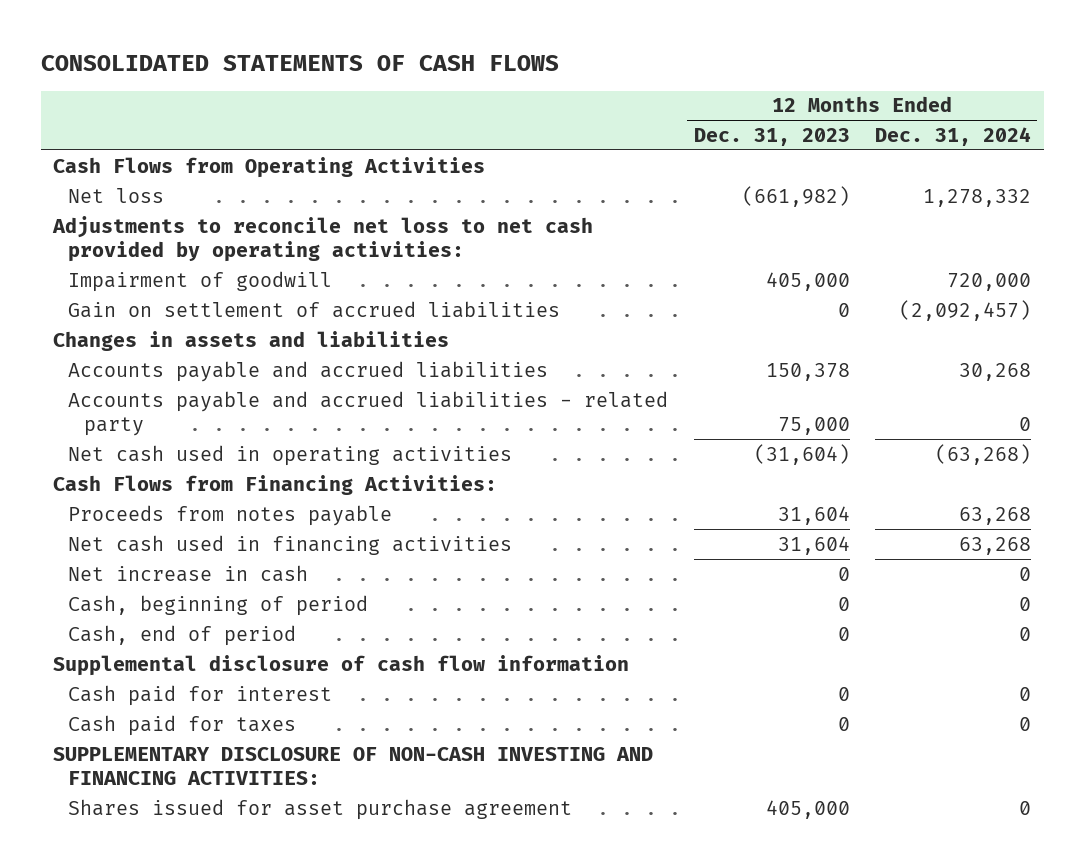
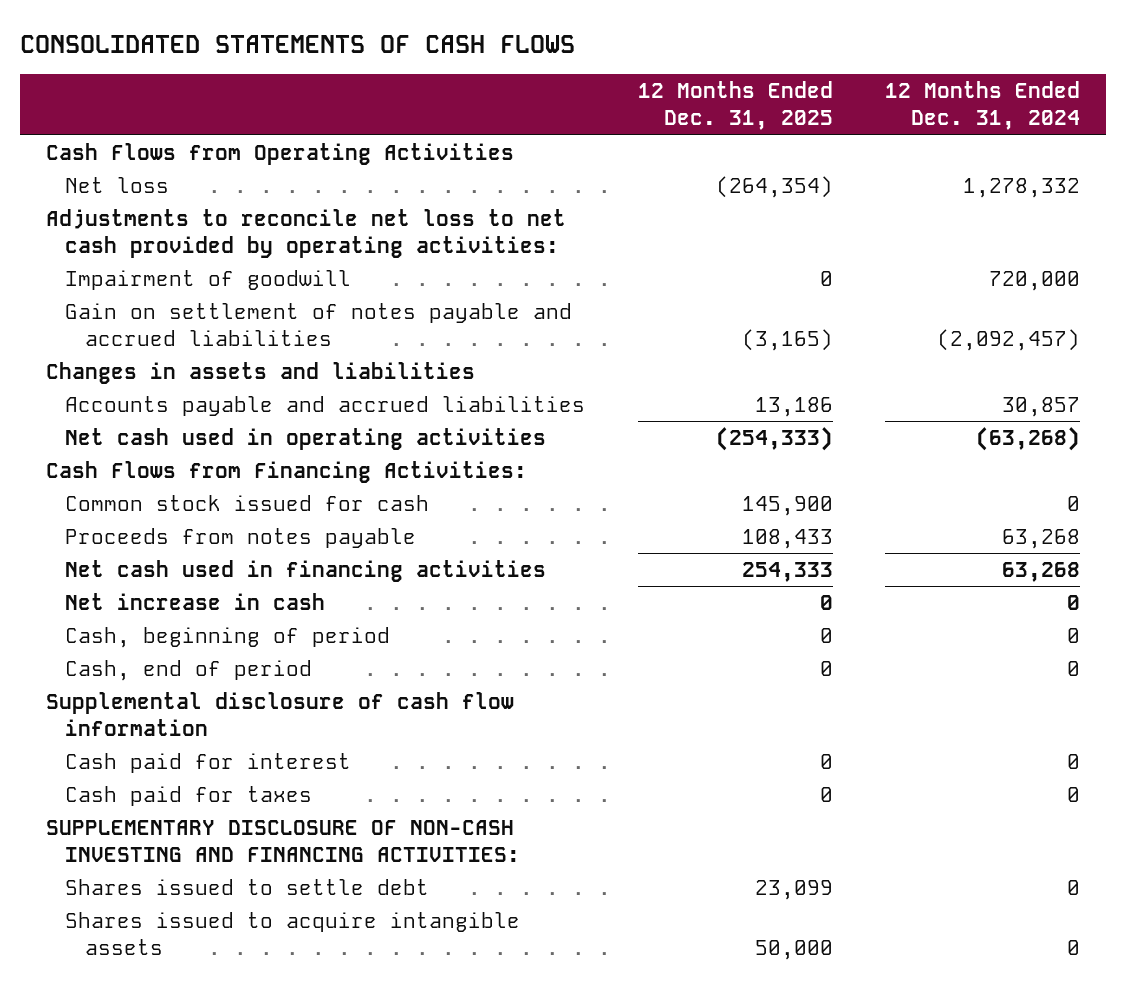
[693,128,850,147] Dec. 31, 2023 -> none
none -> [637,81,833,131] 12 Months Ended Dec. 31, 2025
[68,300,561,318] Gain on settlement of accrued liabilities -> [65,303,573,347] Gain on settlement of notes payable and accrued liabilities
[68,390,669,437] Accounts payable and accrued liabilities - related party -> none
[958,362,1031,381] 30,268 -> [1001,397,1080,418] 30,857
none -> [65,495,430,512] Common stock issued for cash
[68,798,573,820] Shares issued for asset purchase agreement -> none
none -> [65,879,430,896] Shares issued to settle debt
none -> [65,912,521,956] Shares issued to acquire intangible assets

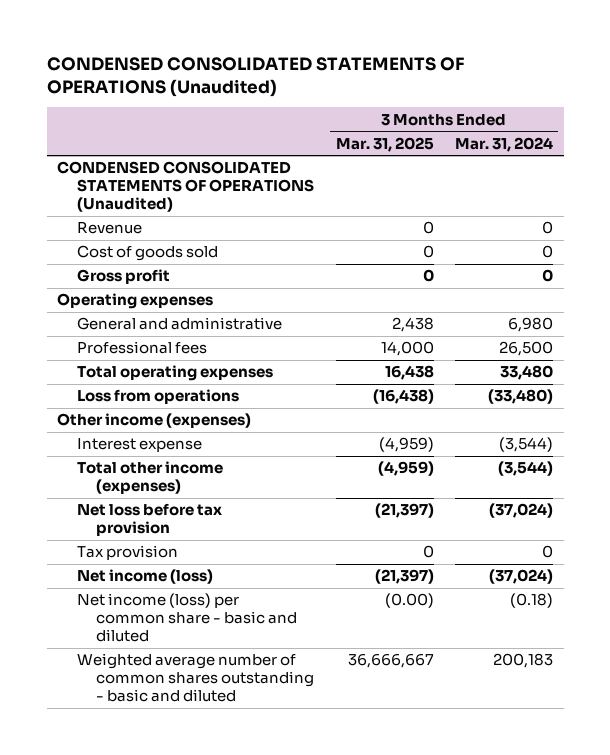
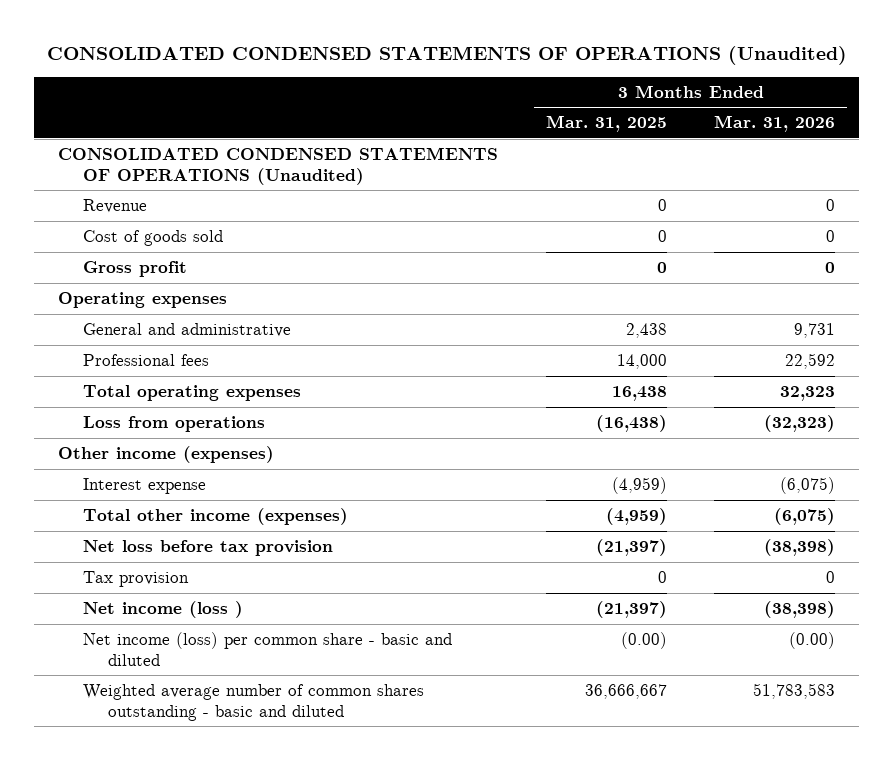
[46,56,465,97] CONDENSED CONSOLIDATED STATEMENTS OF OPERATIONS (Unaudited) -> [46,46,847,66] CONSOLIDATED CONDENSED STATEMENTS OF OPERATIONS (Unaudited)
[455,136,554,152] Mar. 31, 2024 -> none
none -> [714,115,836,133] Mar. 31, 2026
[57,161,314,213] CONDENSED CONSOLIDATED STATEMENTS OF OPERATIONS (Unaudited) -> [58,147,499,185] CONSOLIDATED CONDENSED STATEMENTS OF OPERATIONS (Unaudited)
[76,569,213,585] Net income (loss) -> [83,601,244,619] Net income (loss )

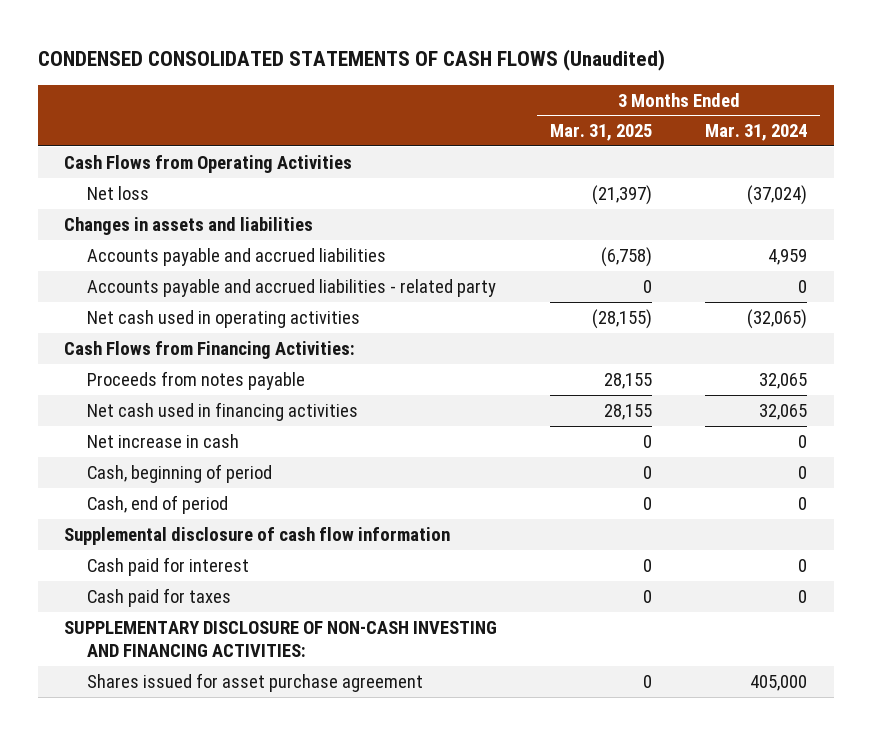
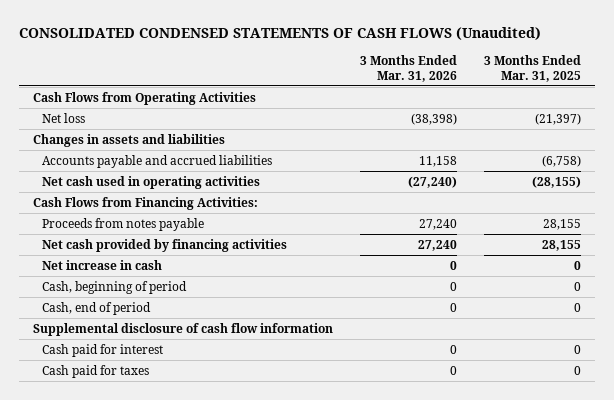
[38,49,666,72] CONDENSED CONSOLIDATED STATEMENTS OF CASH FLOWS (Unaudited) -> [19,27,542,41] CONSOLIDATED CONDENSED STATEMENTS OF CASH FLOWS (Unaudited)
[705,124,808,142] Mar. 31, 2024 -> none
none -> [360,55,458,82] 3 Months Ended Mar. 31, 2026
[87,278,497,297] Accounts payable and accrued liabilities - related party -> none
[87,401,359,421] Net cash used in financing activities -> [41,238,287,252] Net cash provided by financing activities
[64,620,498,657] SUPPLEMENTARY DISCLOSURE OF NON-CASH INVESTING AND FINANCING ACTIVITIES: -> none
[87,672,424,692] Shares issued for asset purchase agreement -> none

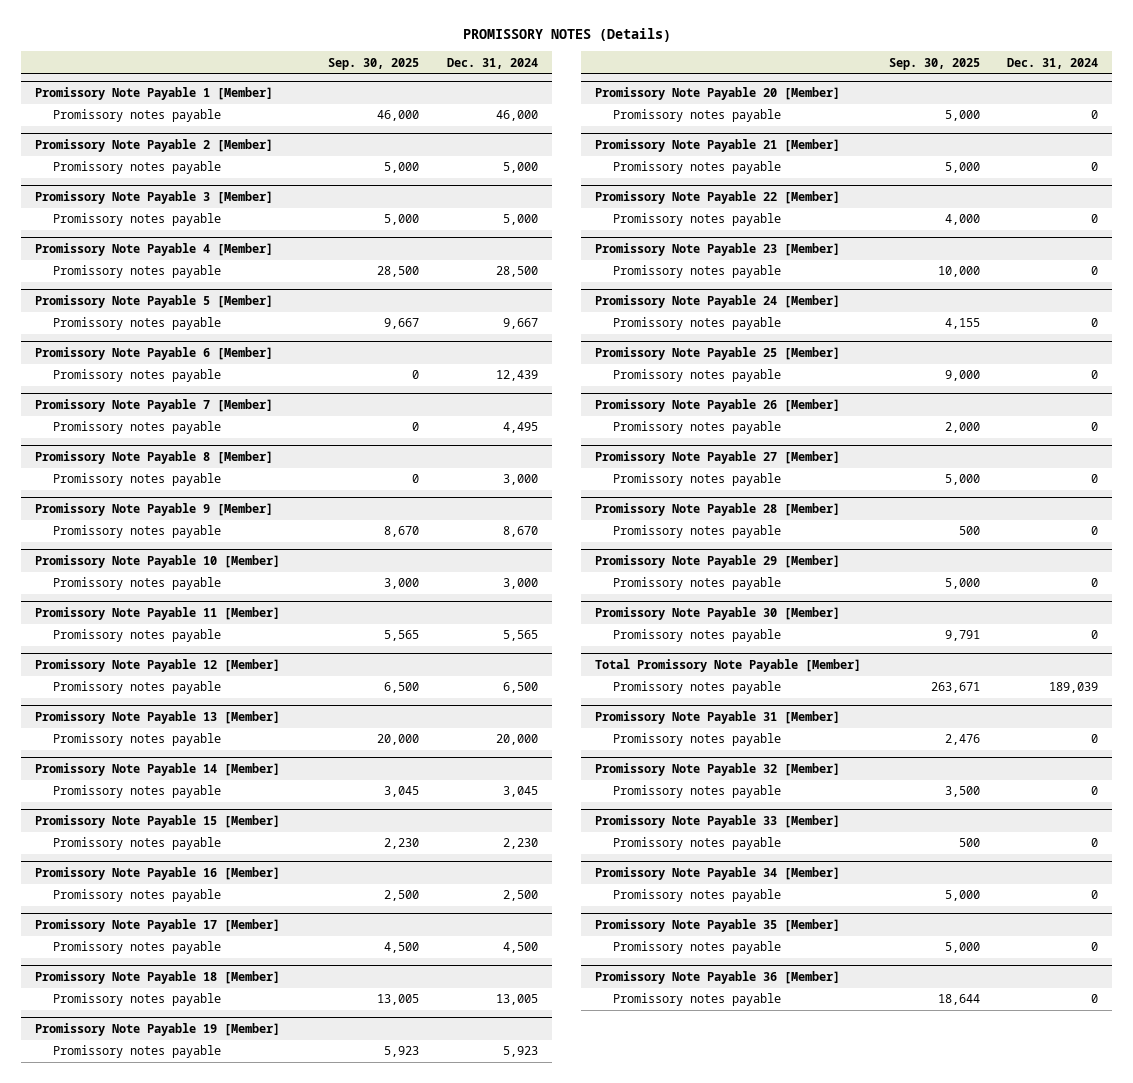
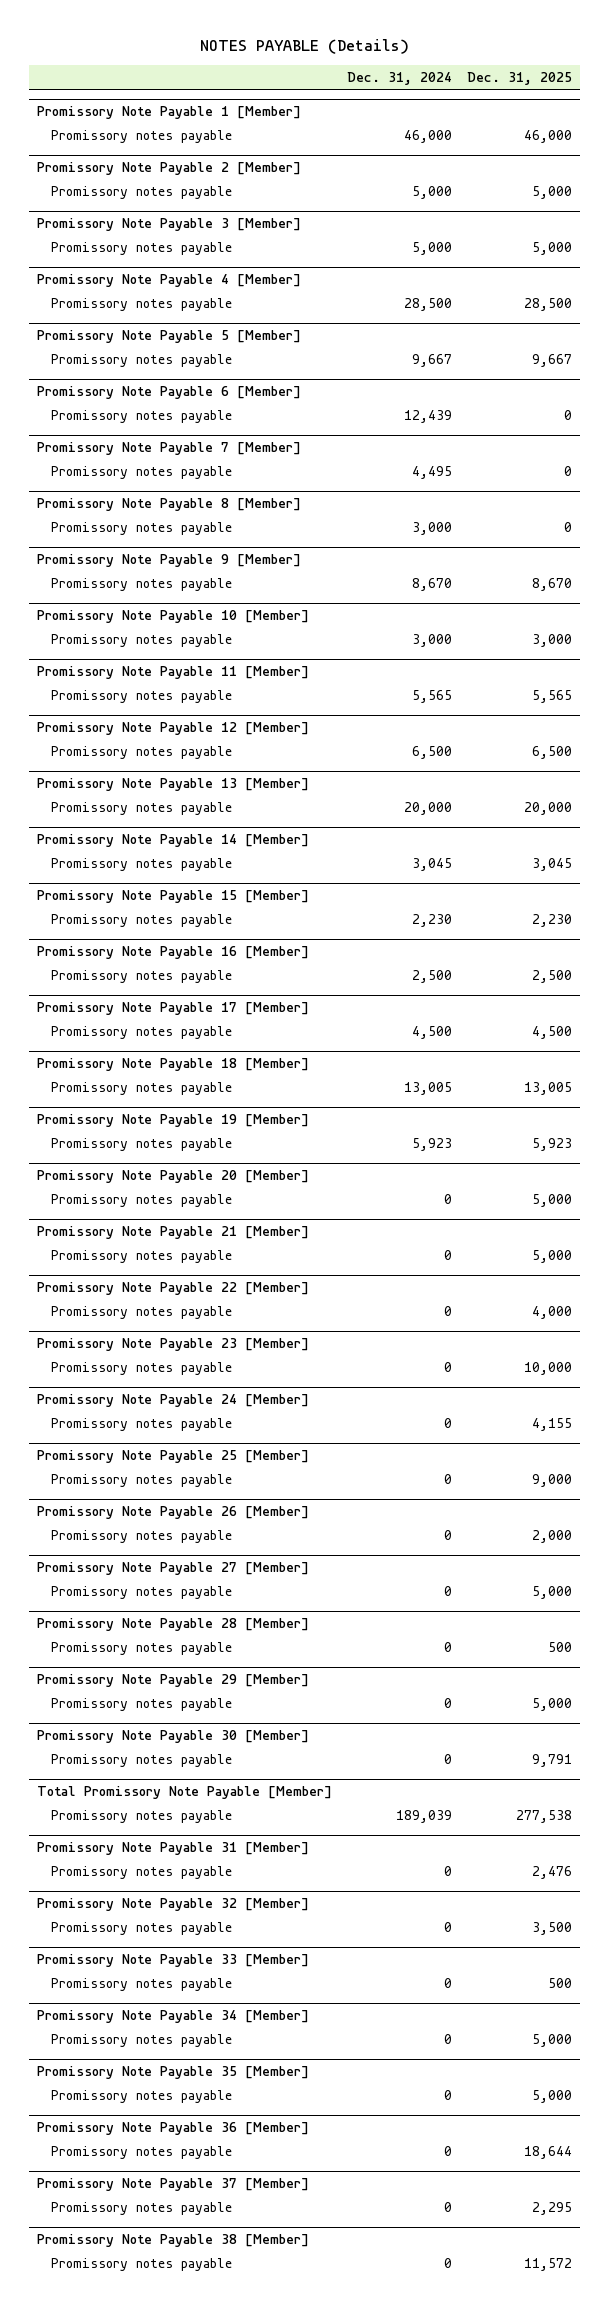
[462,28,671,43] PROMISSORY NOTES (Details) -> [199,39,409,55] NOTES PAYABLE (Details)
[328,57,420,70] Sep. 30, 2025 -> none
none -> [467,72,573,86] Dec. 31, 2025
none -> [36,2178,309,2192] Promissory Note Payable 37 [Member]
none -> [50,2202,232,2216] Promissory notes payable
none -> [36,2234,309,2248] Promissory Note Payable 38 [Member]
none -> [50,2258,232,2272] Promissory notes payable

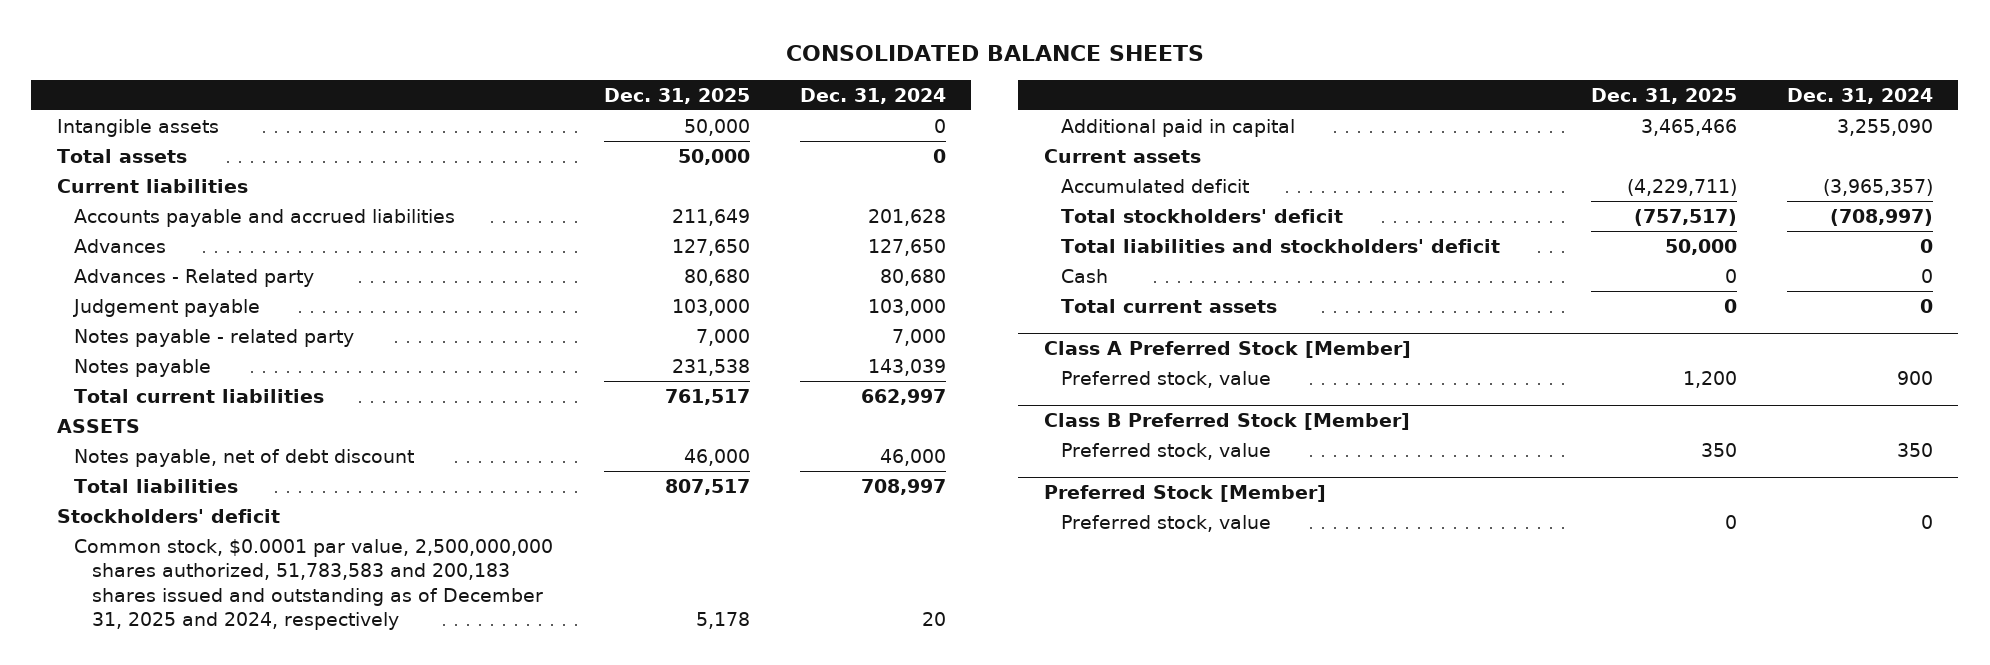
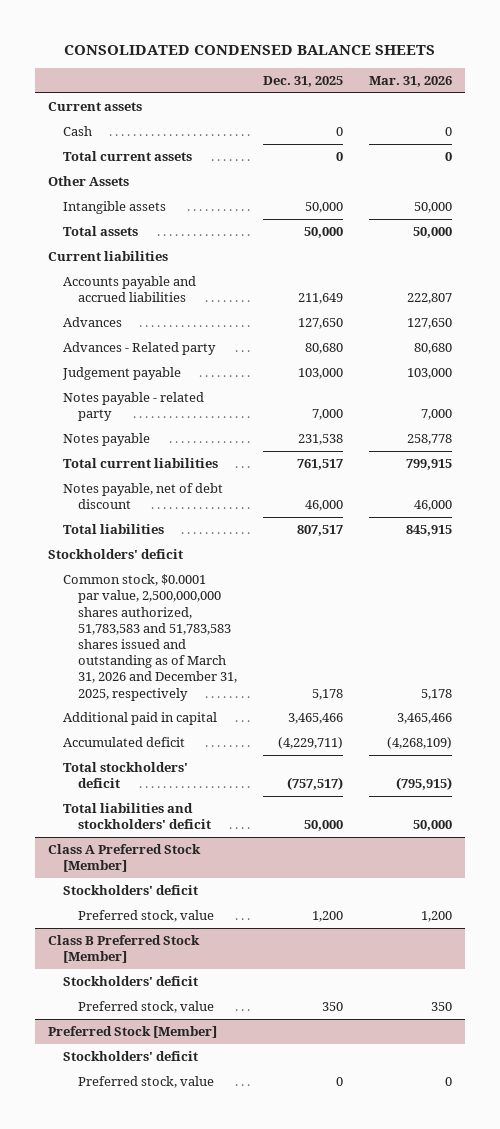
[785,44,1204,61] CONSOLIDATED BALANCE SHEETS -> [64,45,436,56] CONSOLIDATED CONDENSED BALANCE SHEETS
[800,87,947,104] Dec. 31, 2024 -> none
none -> [369,76,453,88] Mar. 31, 2026
[1043,148,1201,163] Current assets -> [48,102,143,112] Current assets
[1061,268,1109,283] Cash -> [63,126,93,137] Cash
[1061,298,1278,313] Total current assets -> [63,151,193,162] Total current assets
none -> [48,176,130,187] Other Assets
[56,418,140,433] ASSETS -> none
[74,538,554,631] Common stock, $0.0001 par value, 2,500,000,000 shares authorized, 51,783,583 and 200,183 shares issued and outstanding as of December 31, 2025 and 2024, respectively -> [63,574,238,701] Common stock, $0.0001 par value, 2,500,000,000 shares authorized, 51,783,583 and 51,783,583 shares issued and outstanding as of March 31, 2026 and December 31, 2025, respectively
none -> [63,885,199,896] Stockholders' deficit
none -> [63,976,199,987] Stockholders' deficit
none -> [63,1051,199,1062] Stockholders' deficit

